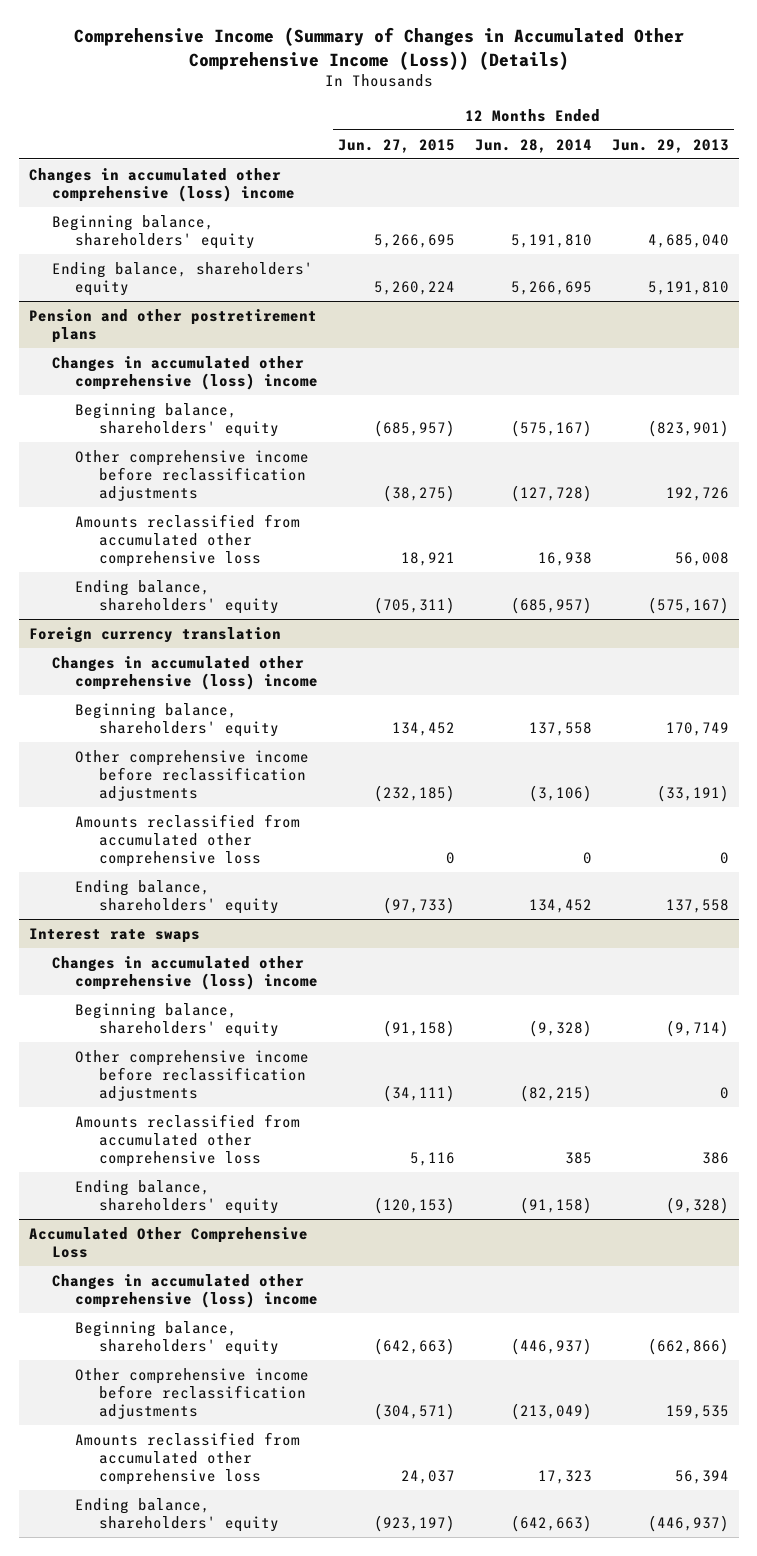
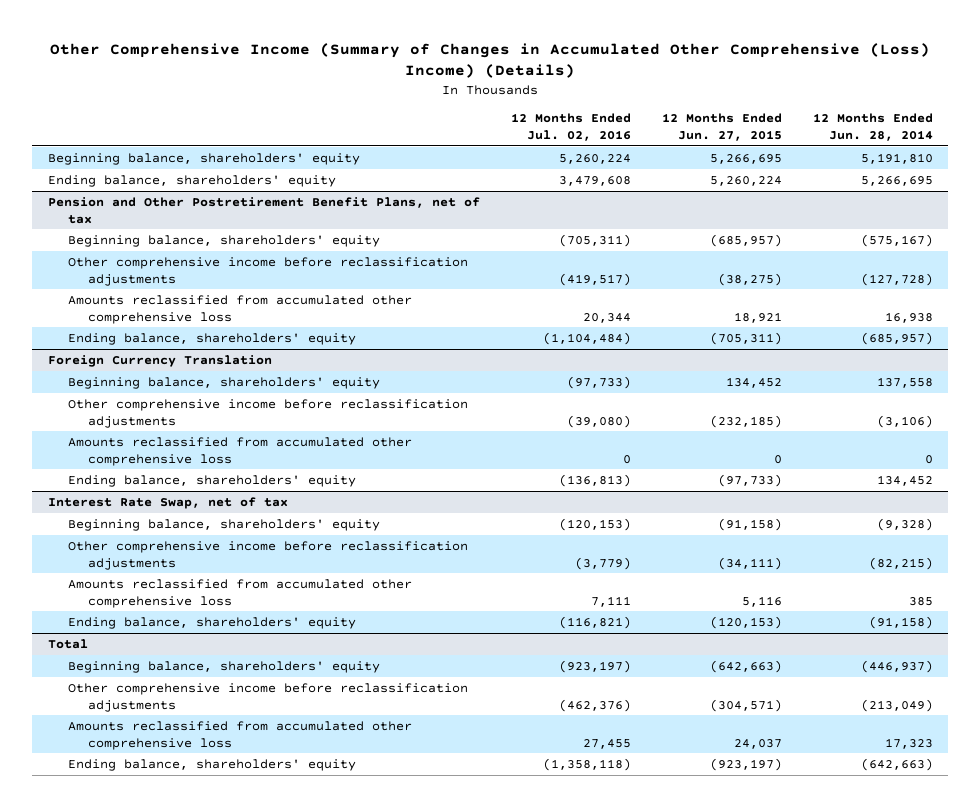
[73,27,684,70] Comprehensive Income (Summary of Changes in Accumulated Other Comprehensive Income (Loss)) (Details) -> [50,42,931,79] Other Comprehensive Income (Summary of Changes in Accumulated Other Comprehensive (Loss) Income) (Details)
[611,138,729,153] Jun. 29, 2013 -> none
none -> [510,113,631,141] 12 Months Ended Jul. 02, 2016
[28,167,296,202] Changes in accumulated other comprehensive (loss) income -> none
[52,355,319,390] Changes in accumulated other comprehensive (loss) income -> none
[28,308,317,343] Pension and other postretirement plans -> [47,196,480,224] Pension and Other Postretirement Benefit Plans, net of tax
[52,655,319,690] Changes in accumulated other comprehensive (loss) income -> none
[28,626,281,643] Foreign currency translation -> [47,354,272,367] Foreign Currency Translation
[52,955,319,990] Changes in accumulated other comprehensive (loss) income -> none
[28,927,200,943] Interest rate swaps -> [47,496,288,509] Interest Rate Swap, net of tax
[52,1273,319,1308] Changes in accumulated other comprehensive (loss) income -> none
[28,1226,308,1258] Accumulated Other Comprehensive Loss -> [47,638,88,649] Total

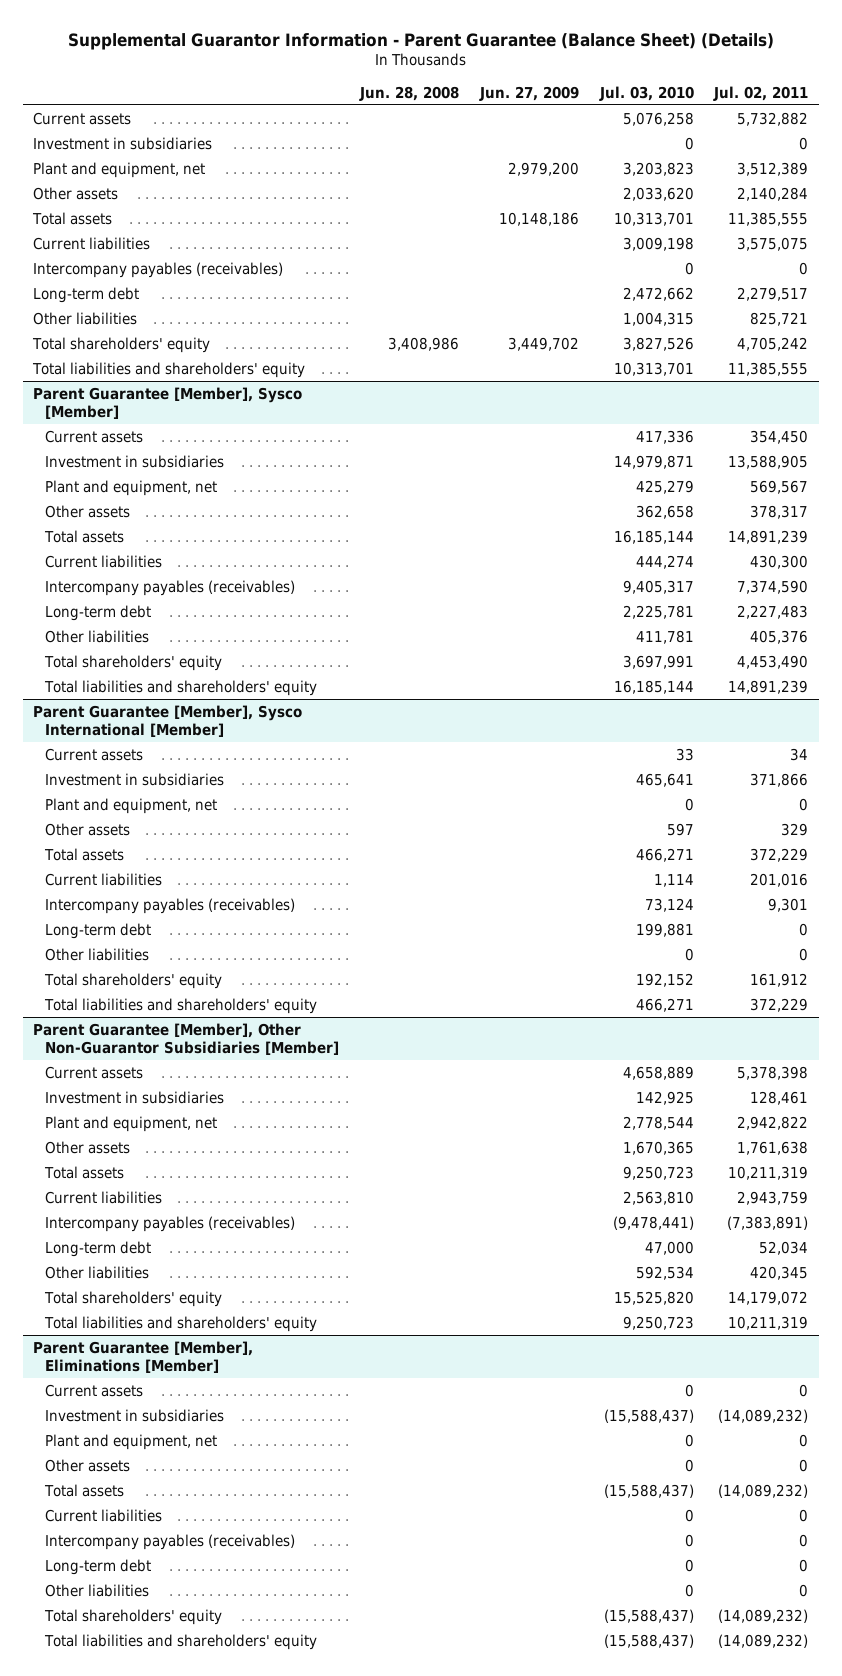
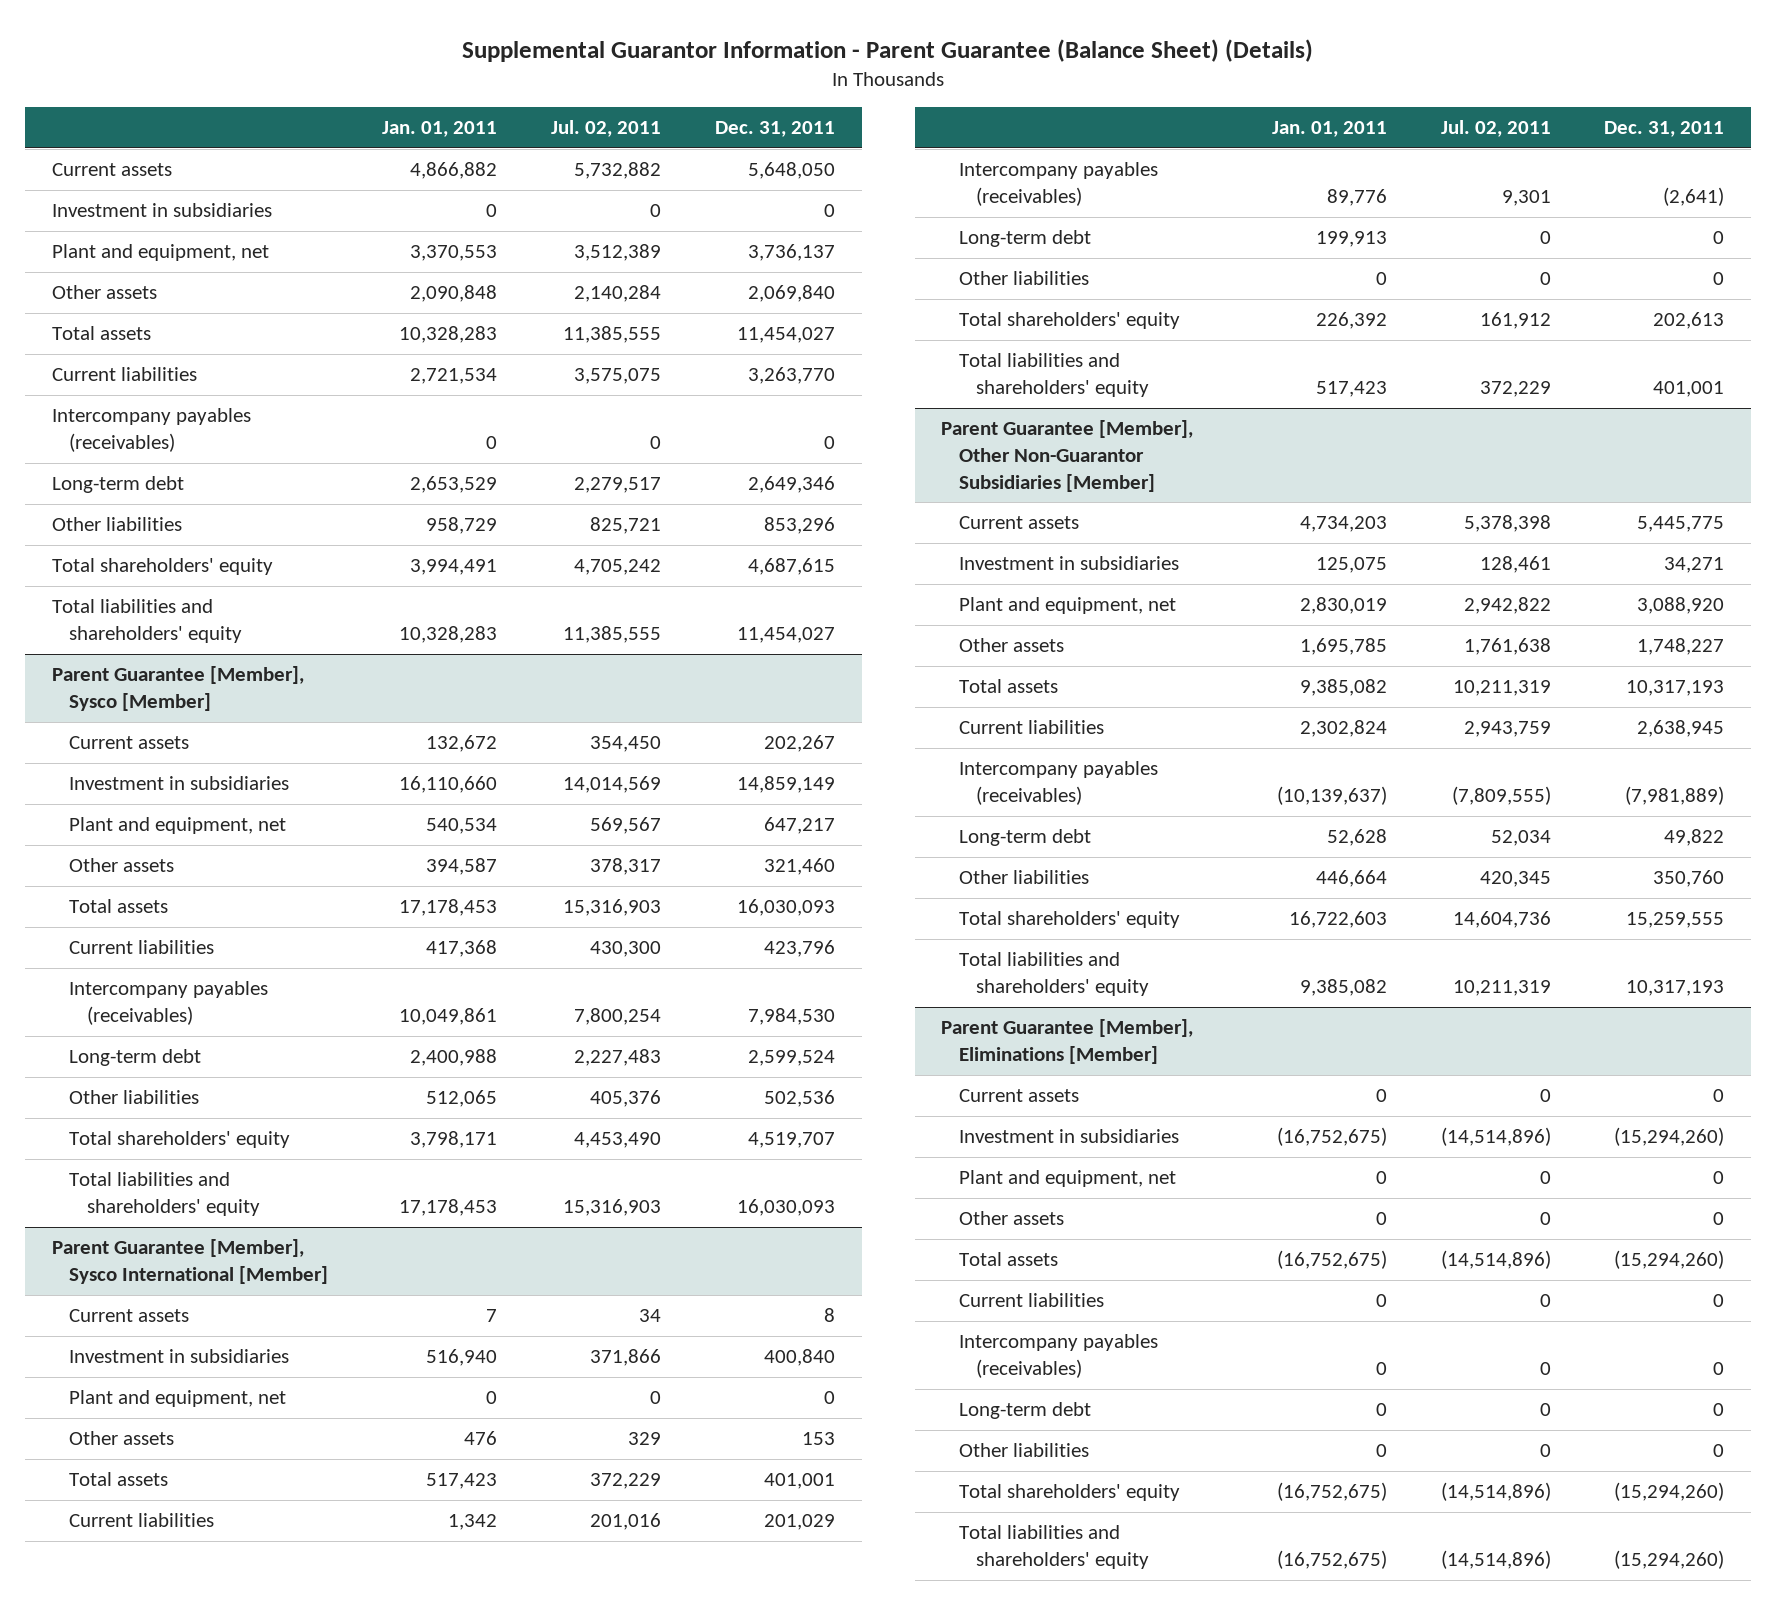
[358,85,459,101] Jun. 28, 2008 -> none
[478,85,579,101] Jun. 27, 2009 -> none
[598,85,694,101] Jul. 03, 2010 -> none
none -> [382,121,498,138] Jan. 01, 2011
none -> [714,121,835,138] Dec. 31, 2011
[728,454,809,469] 13,588,905 -> [562,776,661,794] 14,014,569
[728,529,809,544] 14,891,239 -> [562,899,661,917] 15,316,903
[737,579,809,594] 7,374,590 -> [573,1008,661,1026] 7,800,254
[728,679,809,694] 14,891,239 -> [562,1199,661,1217] 15,316,903
[727,1215,809,1230] (7,383,891) -> [1451,786,1551,806] (7,809,555)
[728,1290,809,1305] 14,179,072 -> [1452,911,1551,929] 14,604,736
[718,1408,809,1423] (14,089,232) -> [1440,1127,1551,1147] (14,514,896)
[718,1483,809,1498] (14,089,232) -> [1440,1250,1551,1270] (14,514,896)
[718,1608,809,1623] (14,089,232) -> [1440,1482,1551,1502] (14,514,896)
[718,1633,809,1648] (14,089,232) -> [1440,1550,1551,1570] (14,514,896)

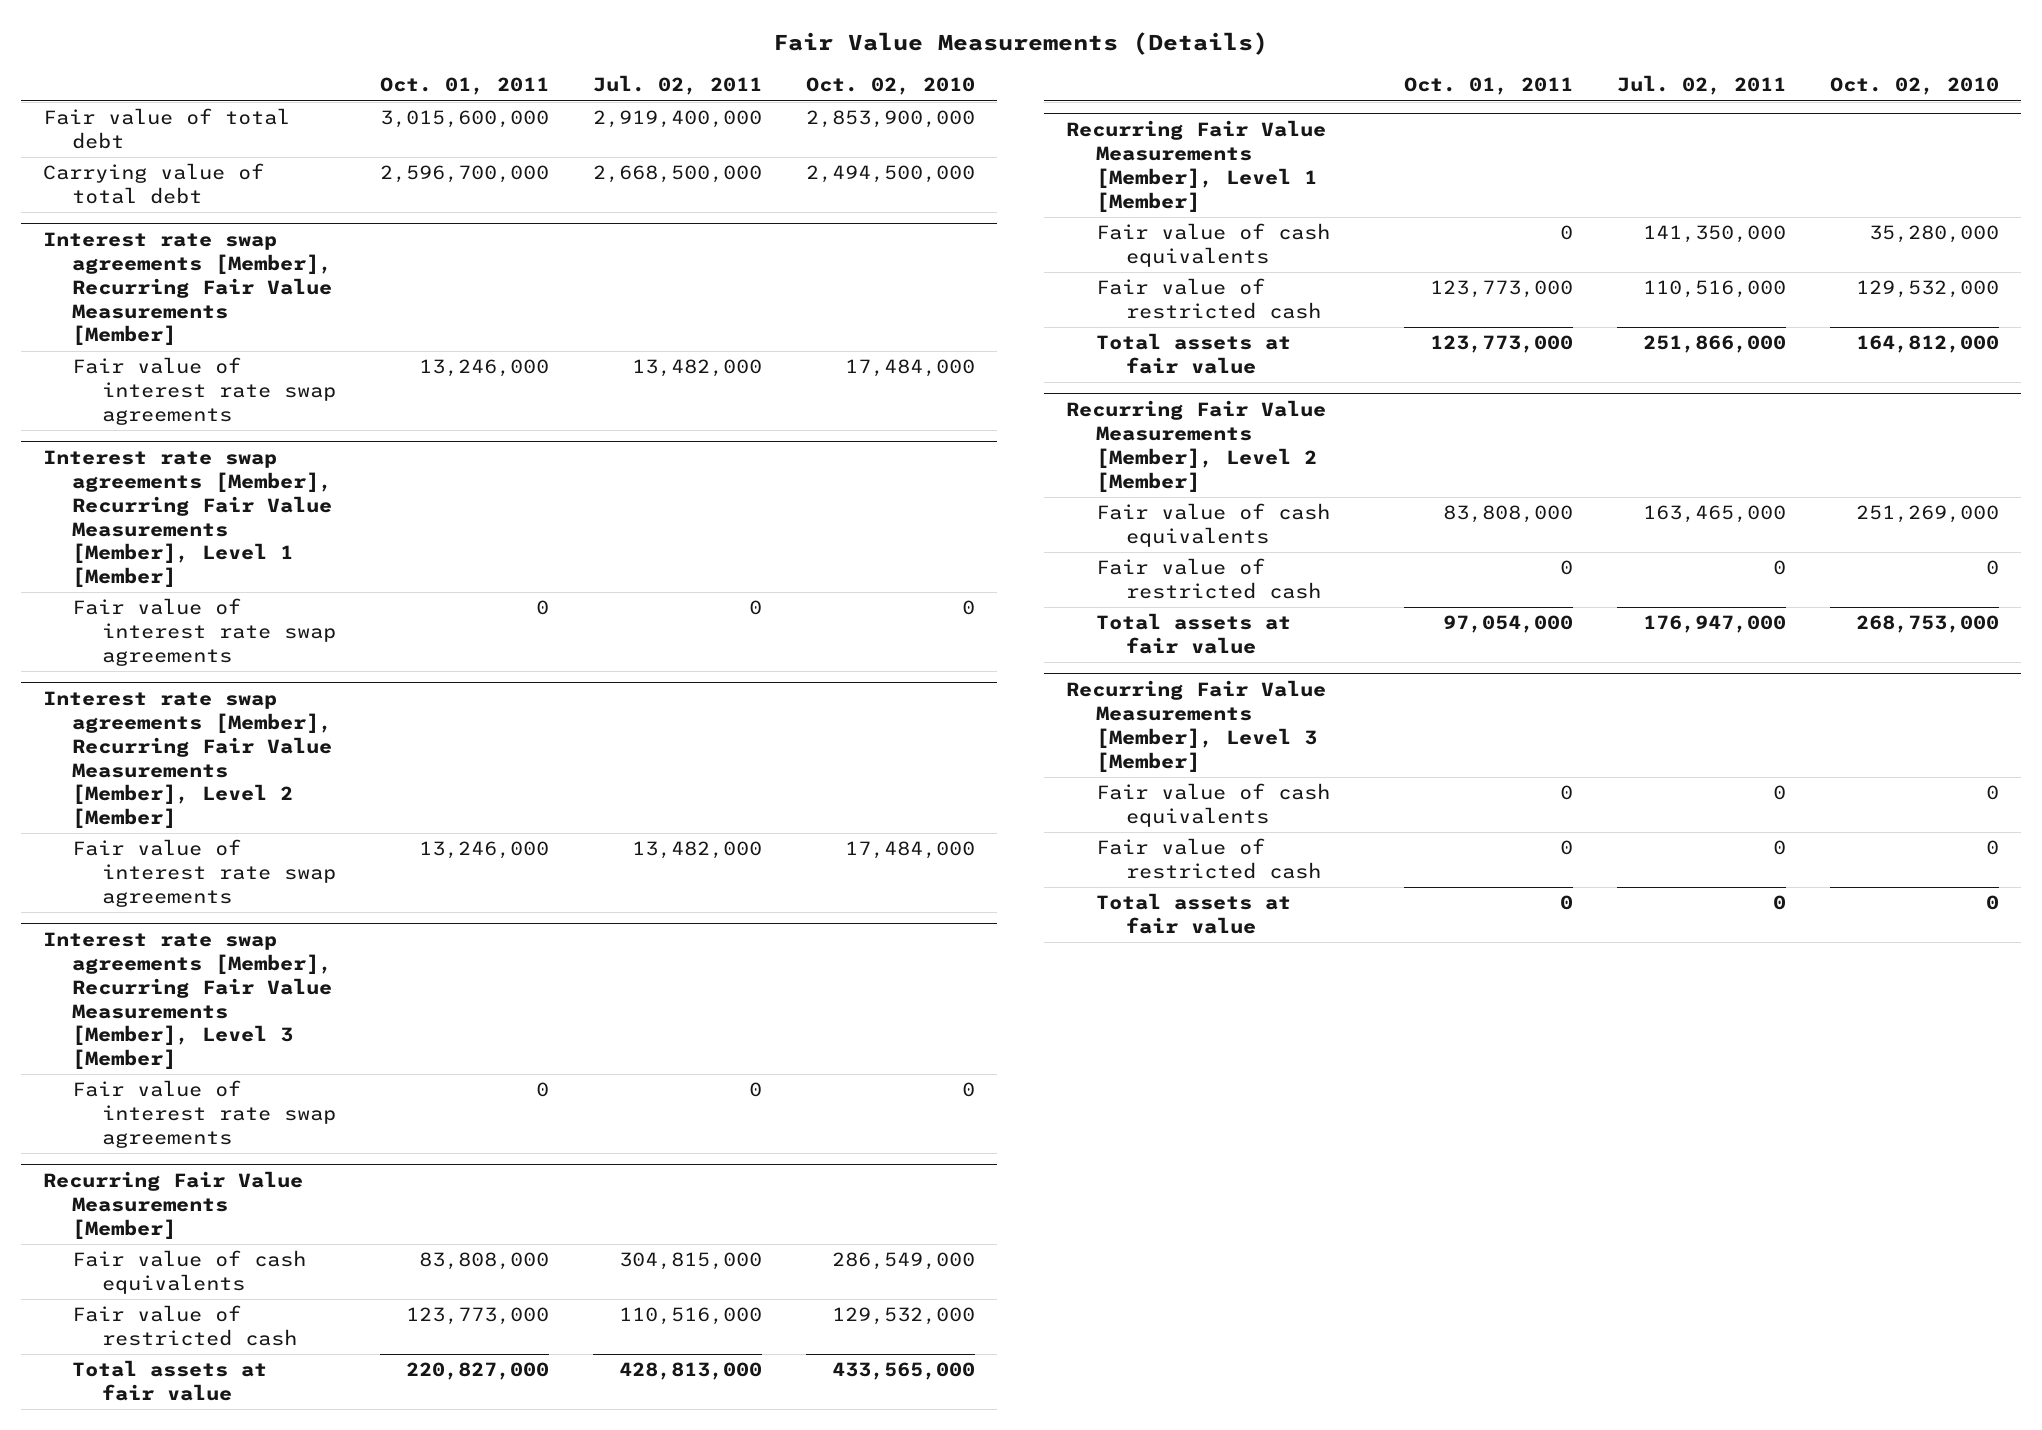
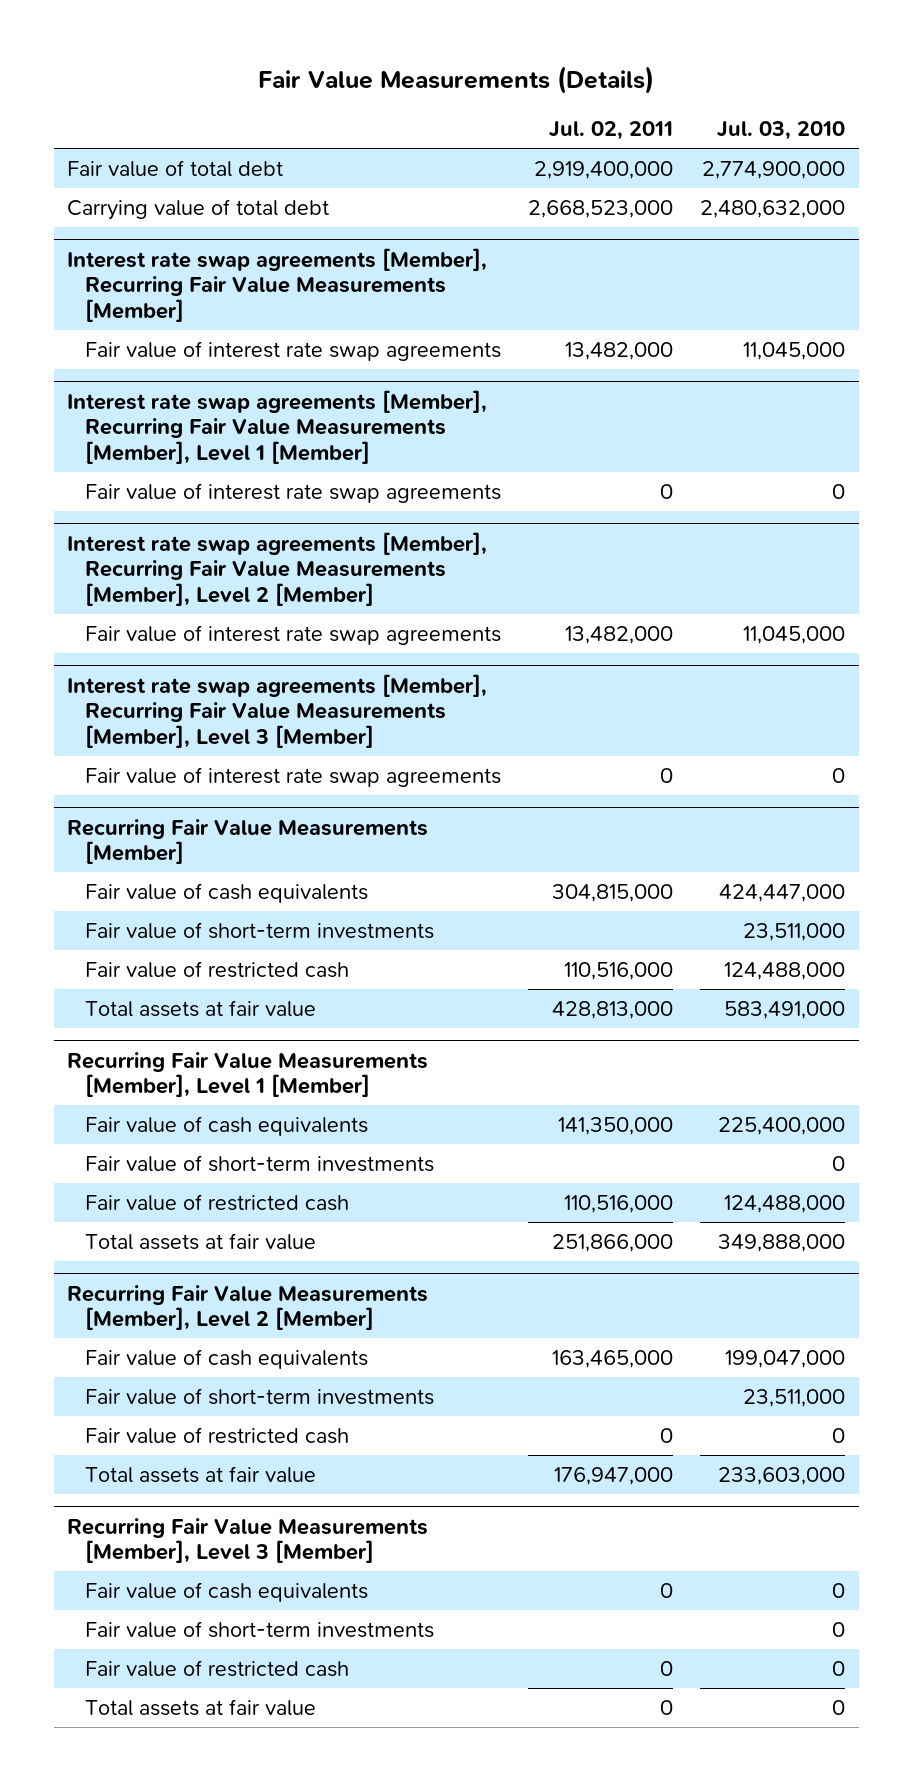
[380,77,550,96] Oct. 01, 2011 -> none
[806,77,976,96] Oct. 02, 2010 -> none
none -> [717,121,846,141] Jul. 03, 2010
[593,165,763,184] 2,668,500,000 -> [528,199,674,218] 2,668,523,000
none -> [85,921,435,939] Fair value of short-term investments
none -> [85,1154,435,1172] Fair value of short-term investments
none -> [85,1387,435,1405] Fair value of short-term investments
none -> [85,1620,435,1638] Fair value of short-term investments

